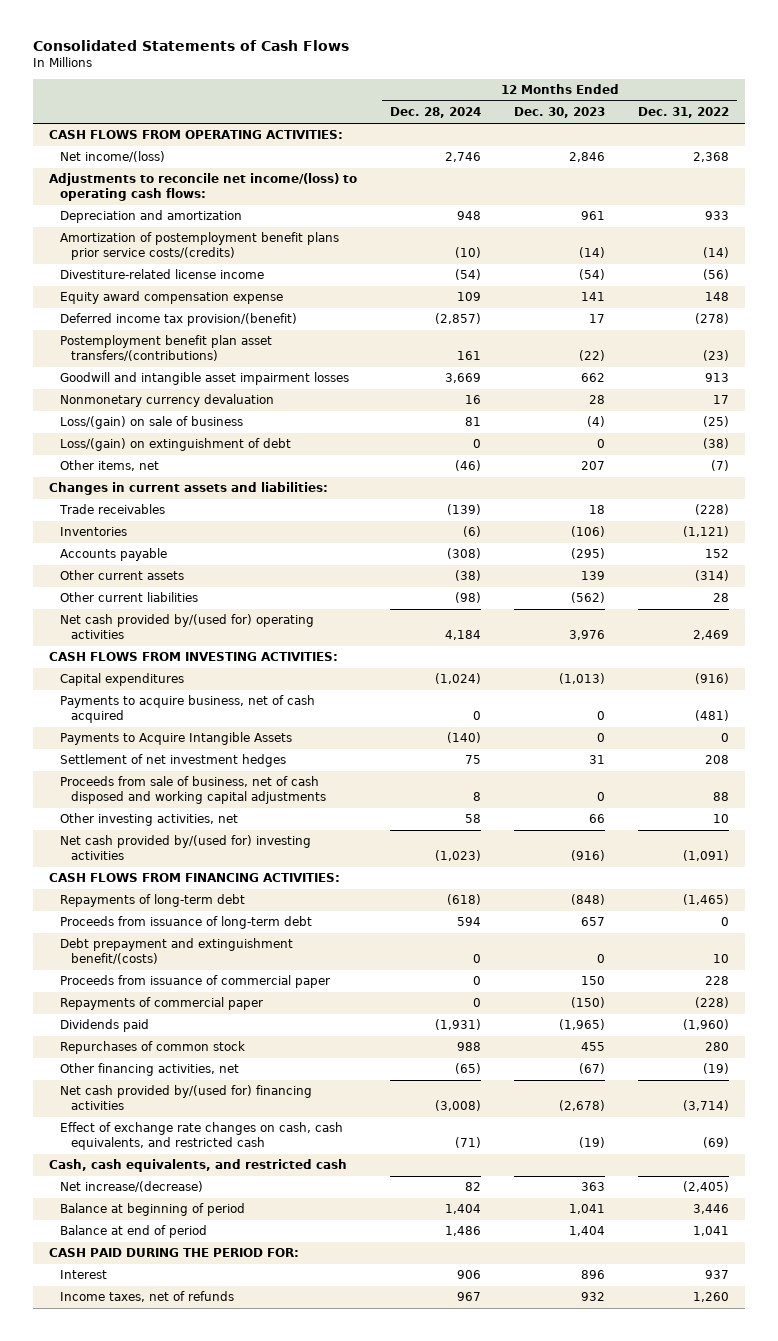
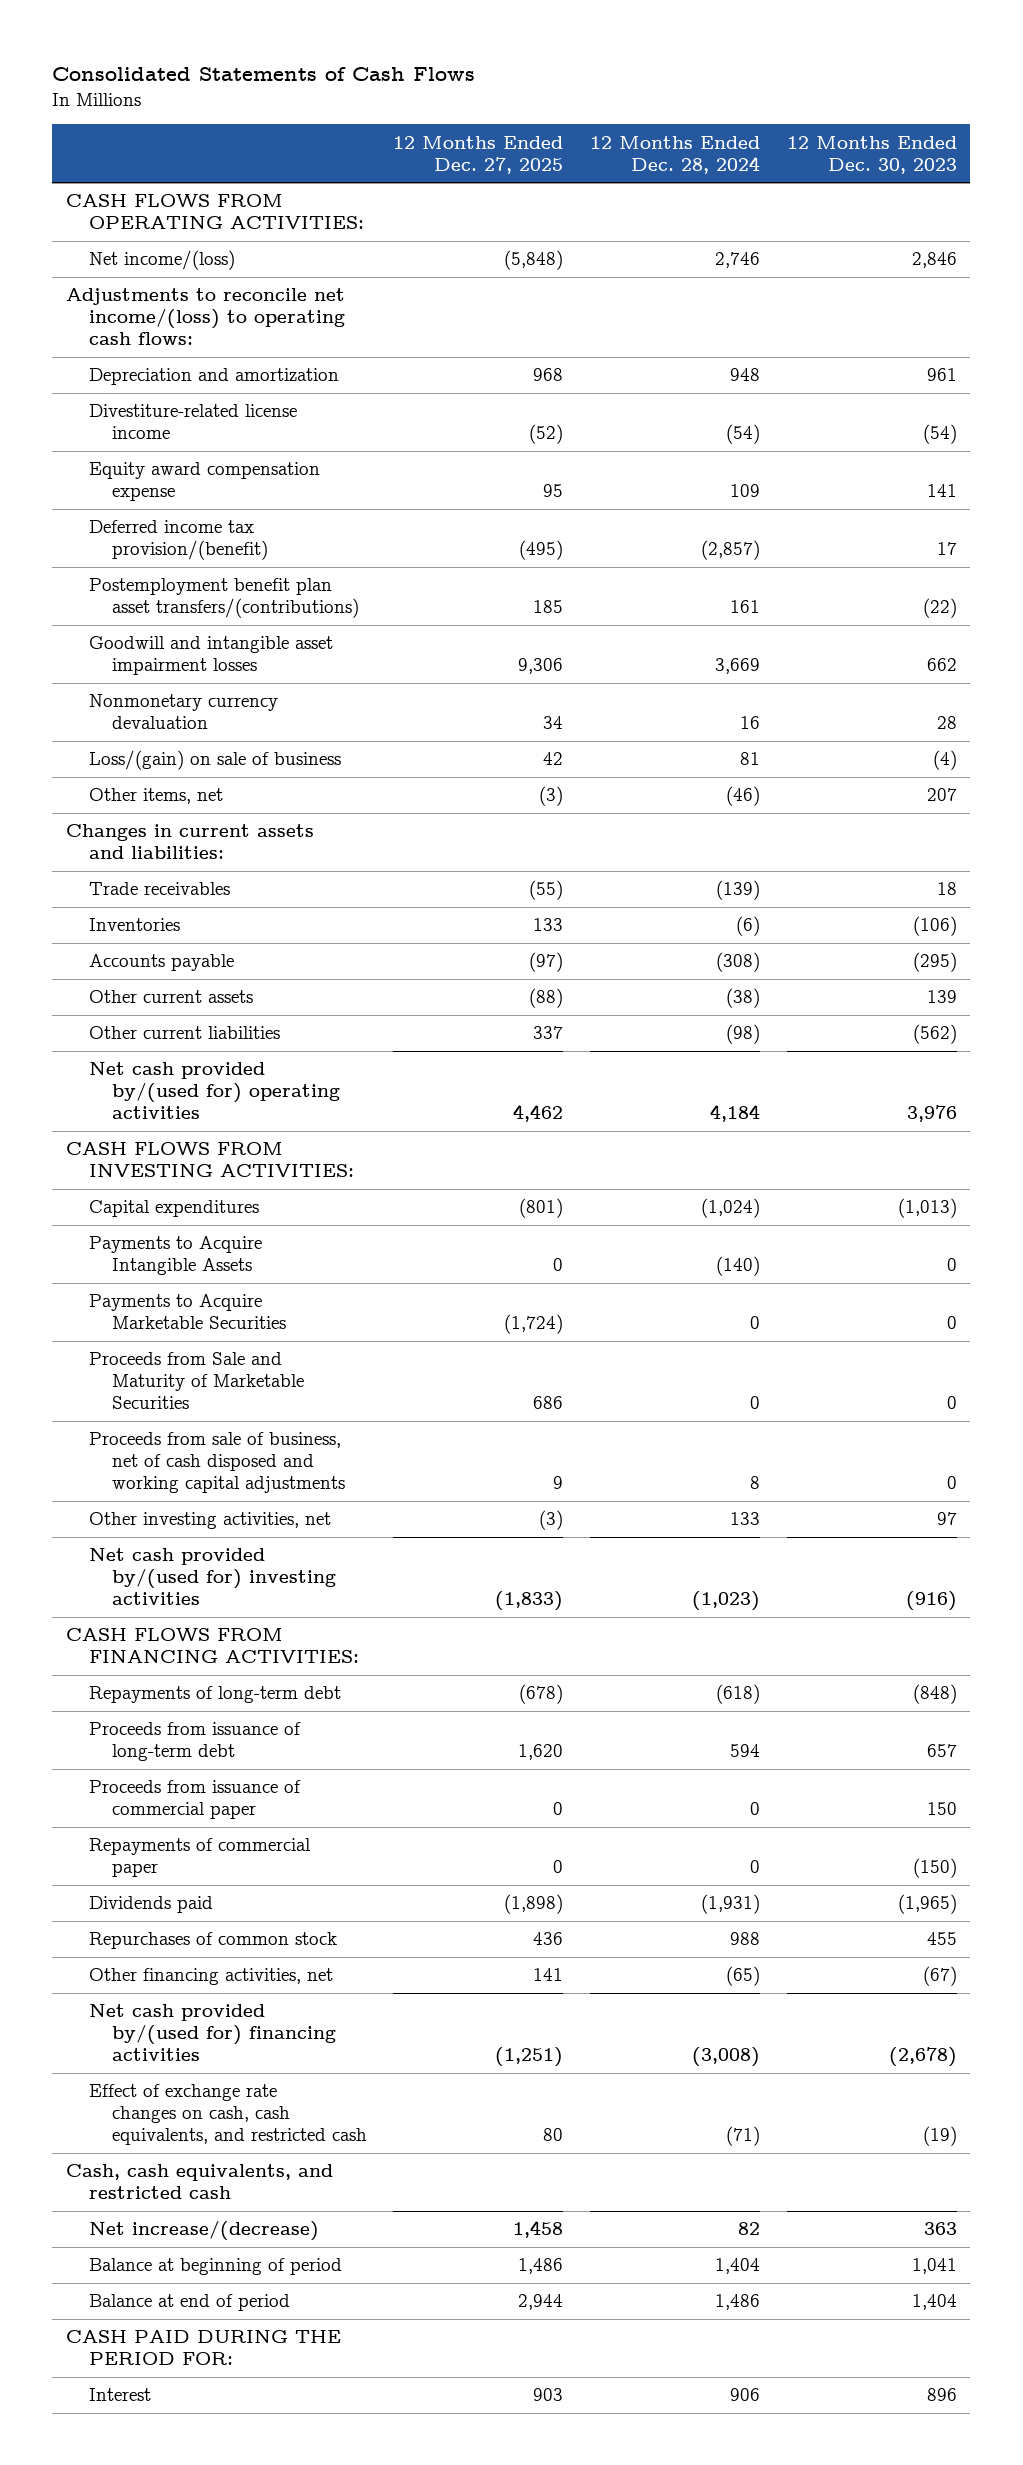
[637,107,729,119] Dec. 31, 2022 -> none
none -> [393,135,564,174] 12 Months Ended Dec. 27, 2025
[60,232,340,261] Amortization of postemployment benefit plans prior service costs/(credits) -> none
[60,438,292,452] Loss/(gain) on extinguishment of debt -> none
[60,695,316,724] Payments to acquire business, net of cash acquired -> none
[60,754,287,768] Settlement of net investment hedges -> none
none -> [88,1294,286,1330] Payments to Acquire Marketable Securities
none -> [88,1352,304,1409] Proceeds from Sale and Maturity of Marketable Securities
[465,814,482,824] 58 -> [730,1512,761,1526] 133
[589,814,606,824] 66 -> [936,1512,957,1526] 97
[60,938,294,965] Debt prepayment and extinguishment benefit/(costs) -> none
[60,1291,235,1303] Income taxes, net of refunds -> none

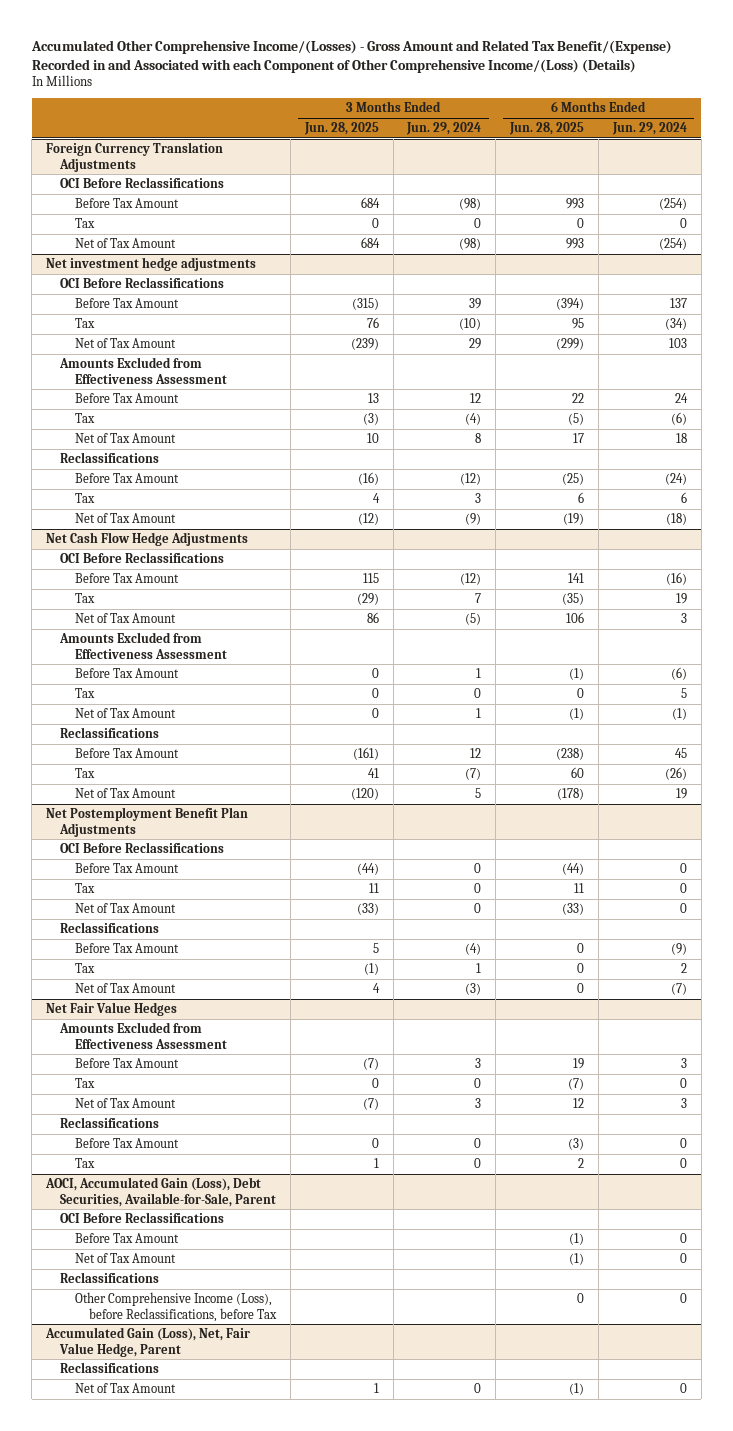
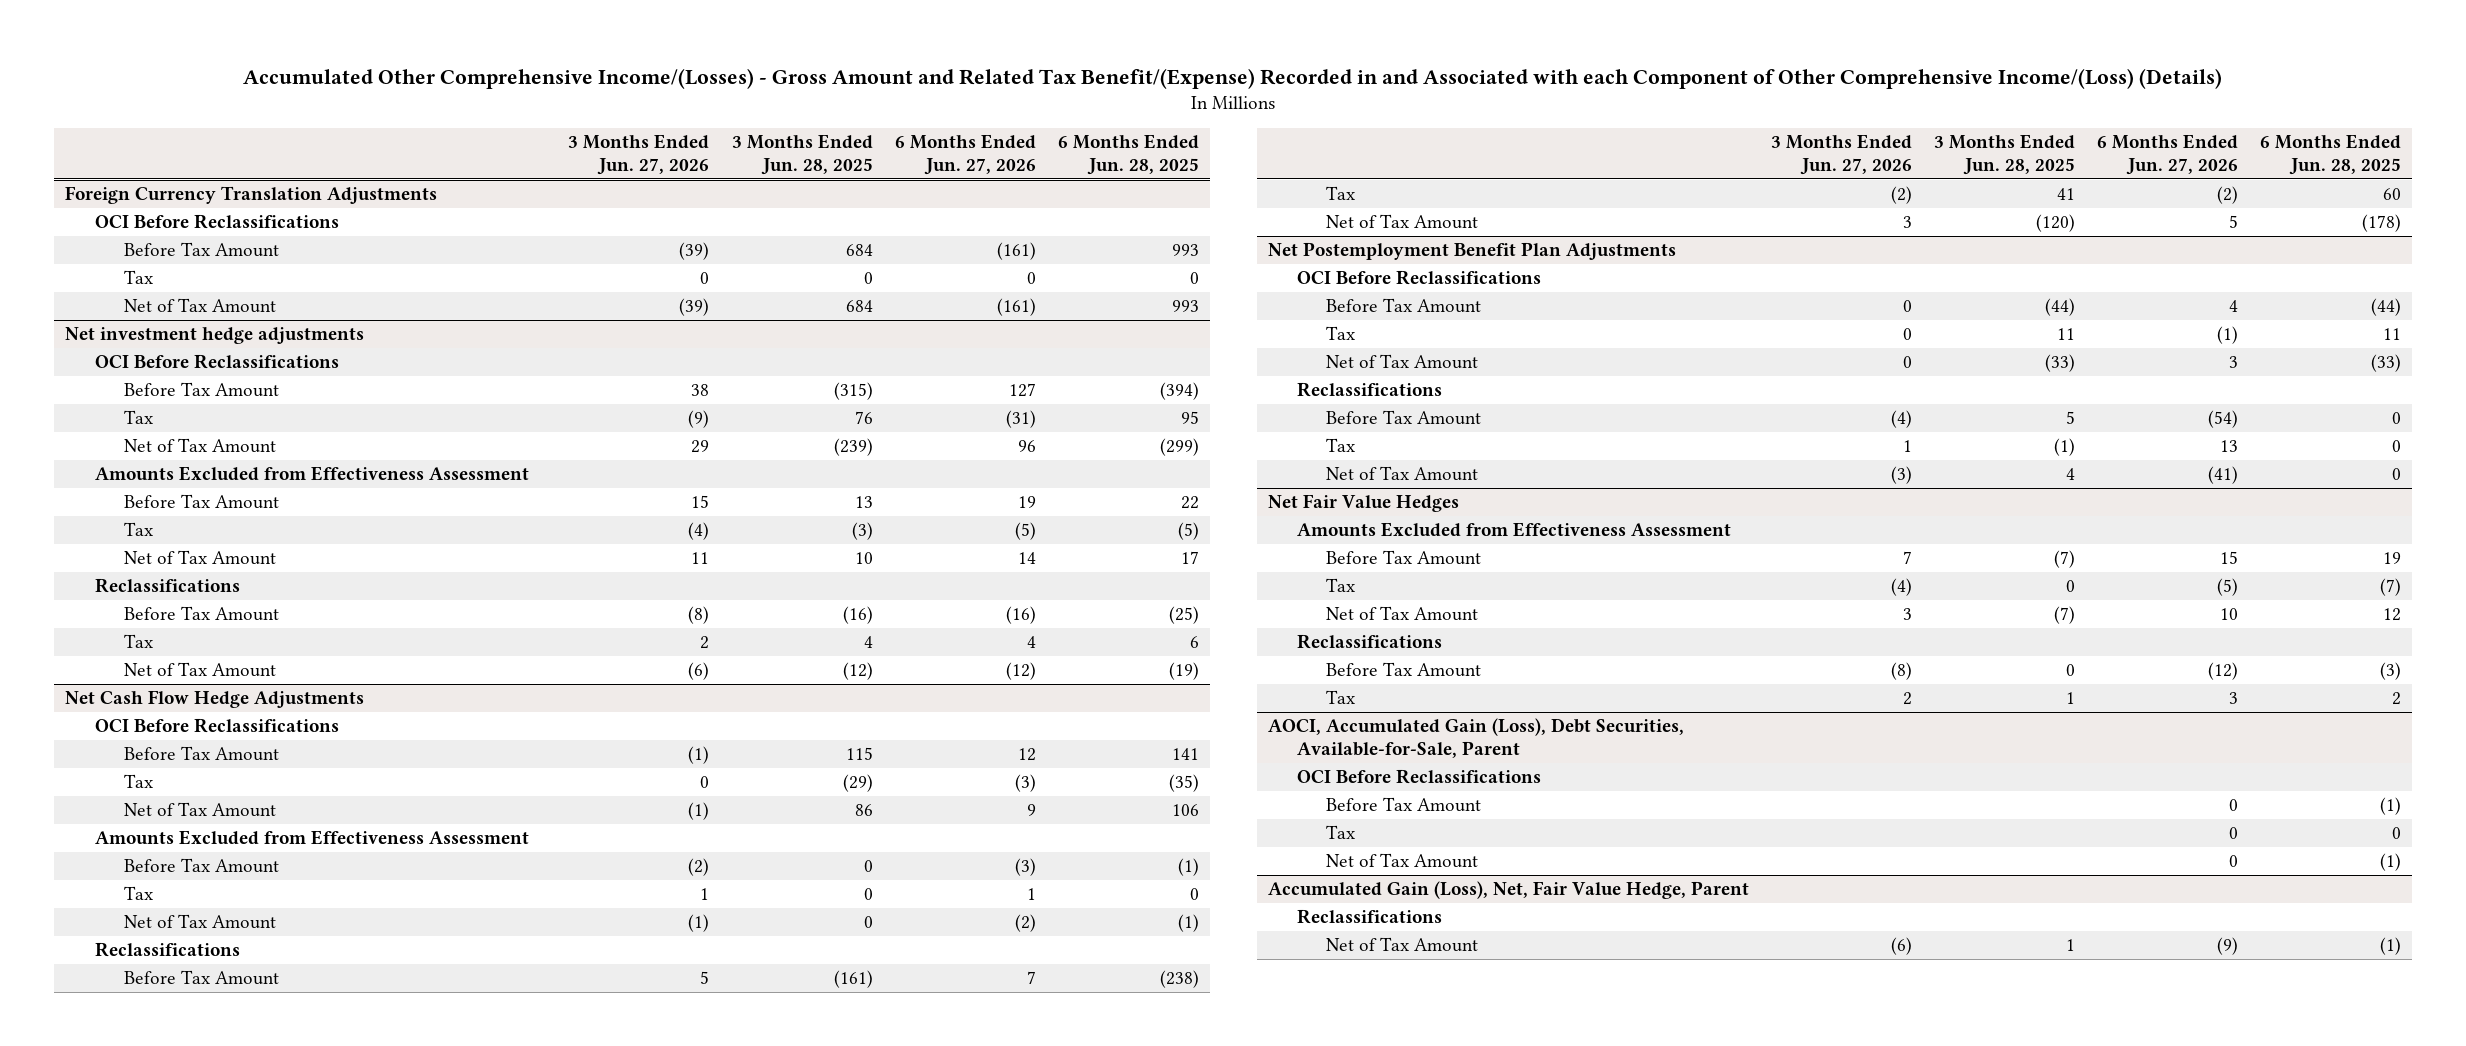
[406,122,482,136] Jun. 29, 2024 -> none
[611,122,687,136] Jun. 29, 2024 -> none
none -> [568,134,710,175] 3 Months Ended Jun. 27, 2026
none -> [894,134,1036,175] 6 Months Ended Jun. 27, 2026
none -> [1325,825,1356,840] Tax
[60,1271,160,1283] Reclassifications -> none
[74,1291,278,1322] Other Comprehensive Income (Loss), before Reclassifications, before Tax -> none

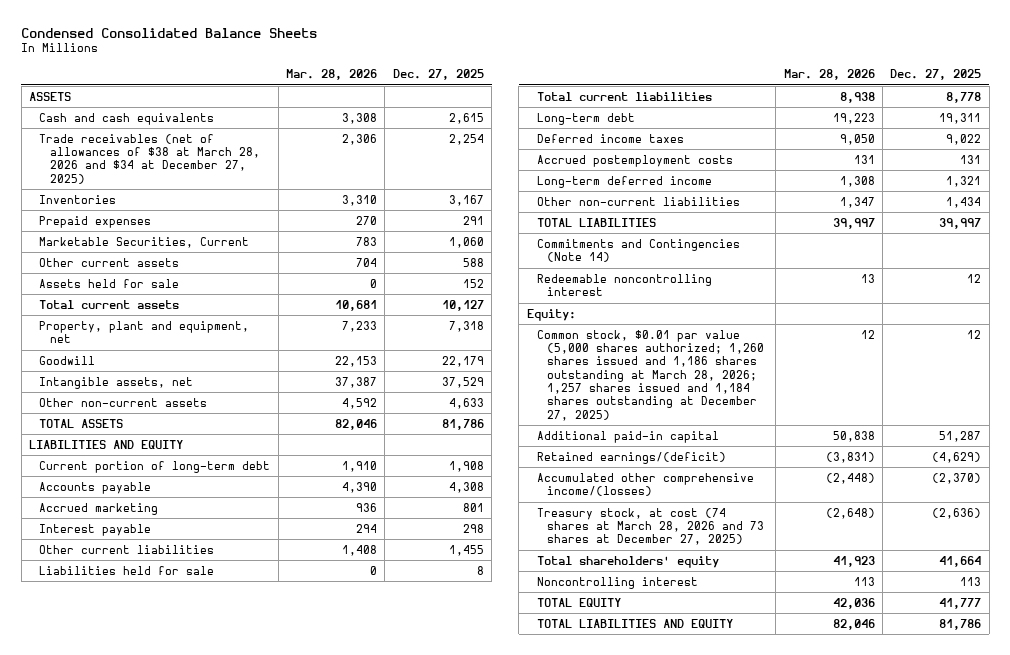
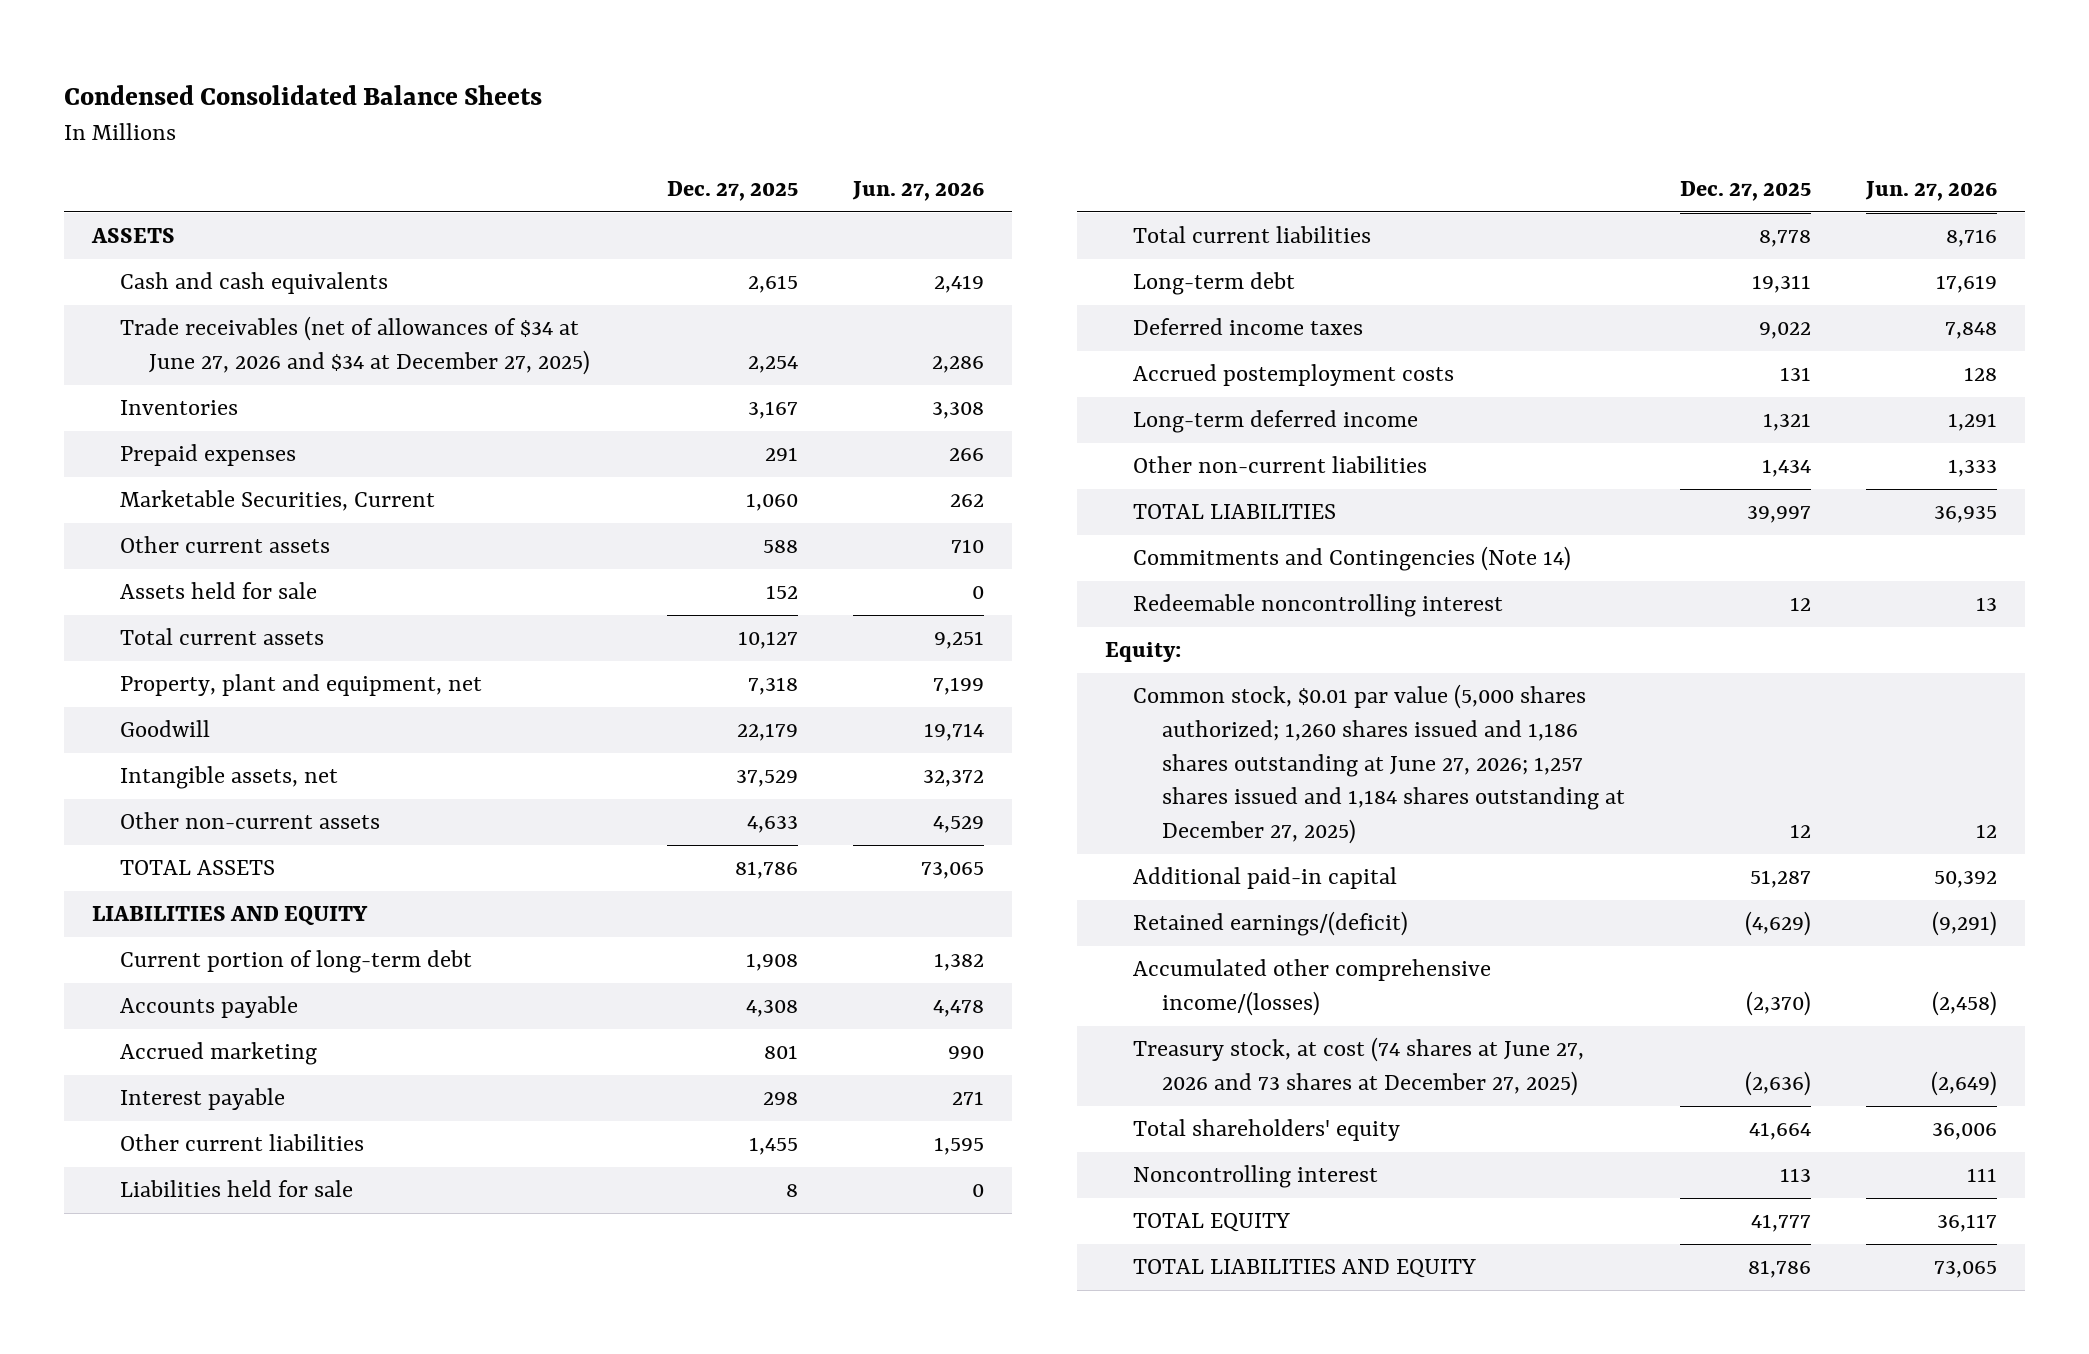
[286,69,378,81] Mar. 28, 2026 -> none
none -> [852,181,985,202] Jun. 27, 2026
[39,133,260,184] Trade receivables (net of allowances of $38 at March 28, 2026 and $34 at December 27, 2025) -> [120,316,590,376] Trade receivables (net of allowances of $34 at June 27, 2026 and $34 at December 27, 2025)
[536,329,765,421] Common stock, $0.01 par value (5,000 shares authorized; 1,260 shares issued and 1,186 shares outstanding at March 28, 2026; 1,257 shares issued and 1,184 shares outstanding at December 27, 2025) -> [1133,684,1625,845] Common stock, $0.01 par value (5,000 shares authorized; 1,260 shares issued and 1,186 shares outstanding at June 27, 2026; 1,257 shares issued and 1,184 shares outstanding at December 27, 2025)
[536,507,765,546] Treasury stock, at cost (74 shares at March 28, 2026 and 73 shares at December 27, 2025) -> [1133,1037,1585,1097] Treasury stock, at cost (74 shares at June 27, 2026 and 73 shares at December 27, 2025)

